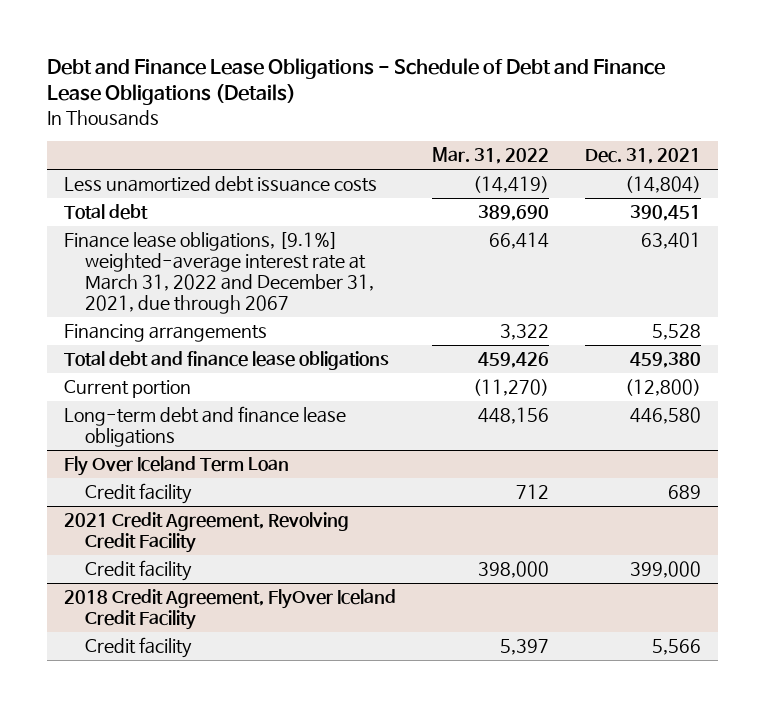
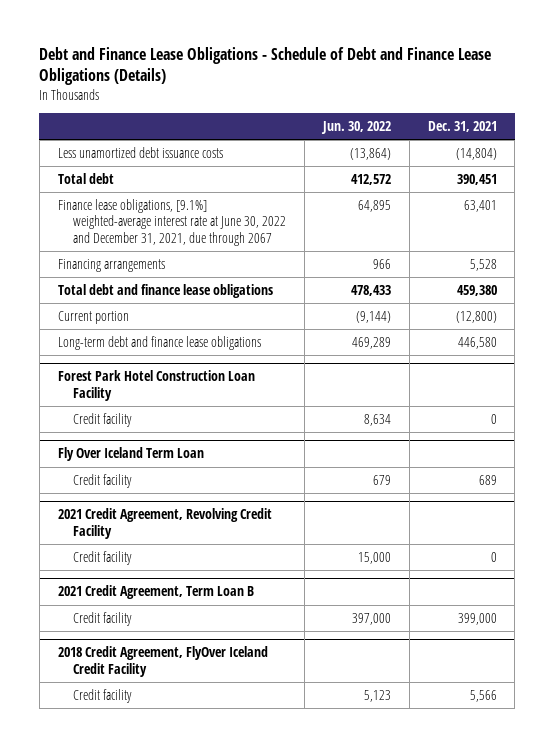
[431,147,549,165] Mar. 31, 2022 -> none
none -> [320,120,391,134] Jun. 30, 2022
[64,232,375,315] Finance lease obligations, [9.1%] weighted-average interest rate at March 31, 2022 and December 31, 2021, due through 2067 -> [57,198,286,246] Finance lease obligations, [9.1%] weighted-average interest rate at June 30, 2022 and December 31, 2021, due through 2067
none -> [57,370,255,401] Forest Park Hotel Construction Loan Facility
none -> [72,412,132,427] Credit facility
none -> [72,550,132,565] Credit facility
none -> [57,585,254,600] 2021 Credit Agreement, Term Loan B

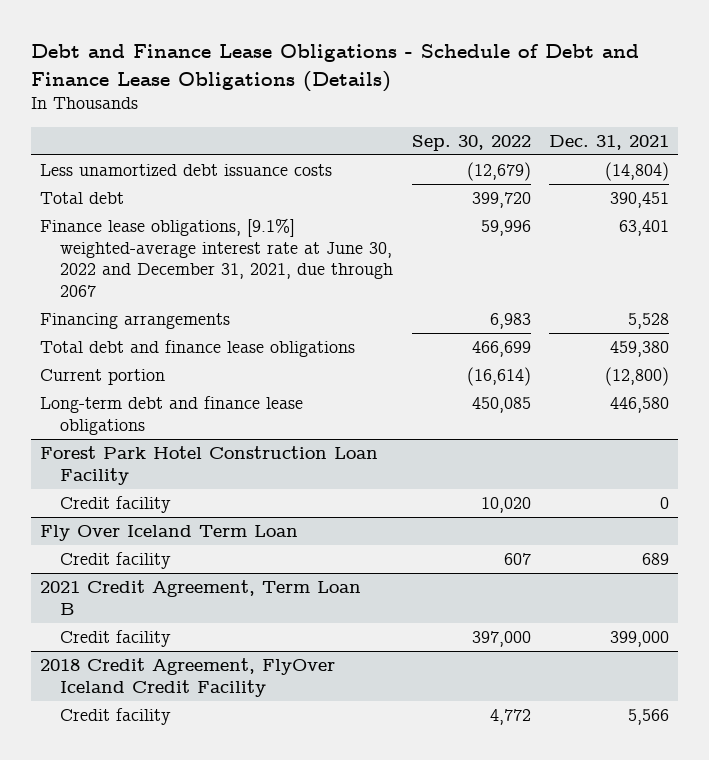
[320,120,391,134] Jun. 30, 2022 -> none
none -> [411,134,531,151] Sep. 30, 2022
[57,508,272,539] 2021 Credit Agreement, Revolving Credit Facility -> none
[72,550,132,565] Credit facility -> none

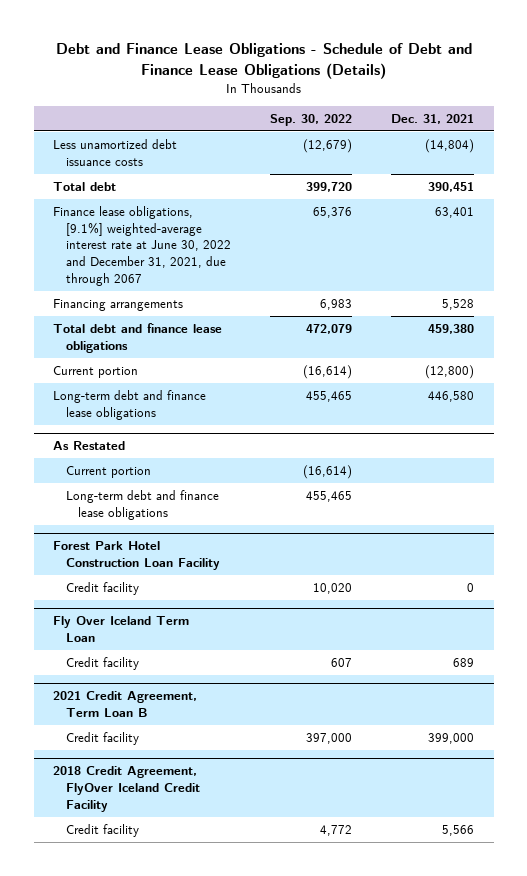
[480,220,531,237] 59,996 -> [312,207,352,219] 65,376
[471,341,531,358] 466,699 -> [305,324,352,335] 472,079
[471,397,531,414] 450,085 -> [305,391,352,403] 455,465
none -> [53,441,126,451] As Restated
none -> [65,466,151,479] Current portion
none -> [65,490,219,520] Long-term debt and finance lease obligations

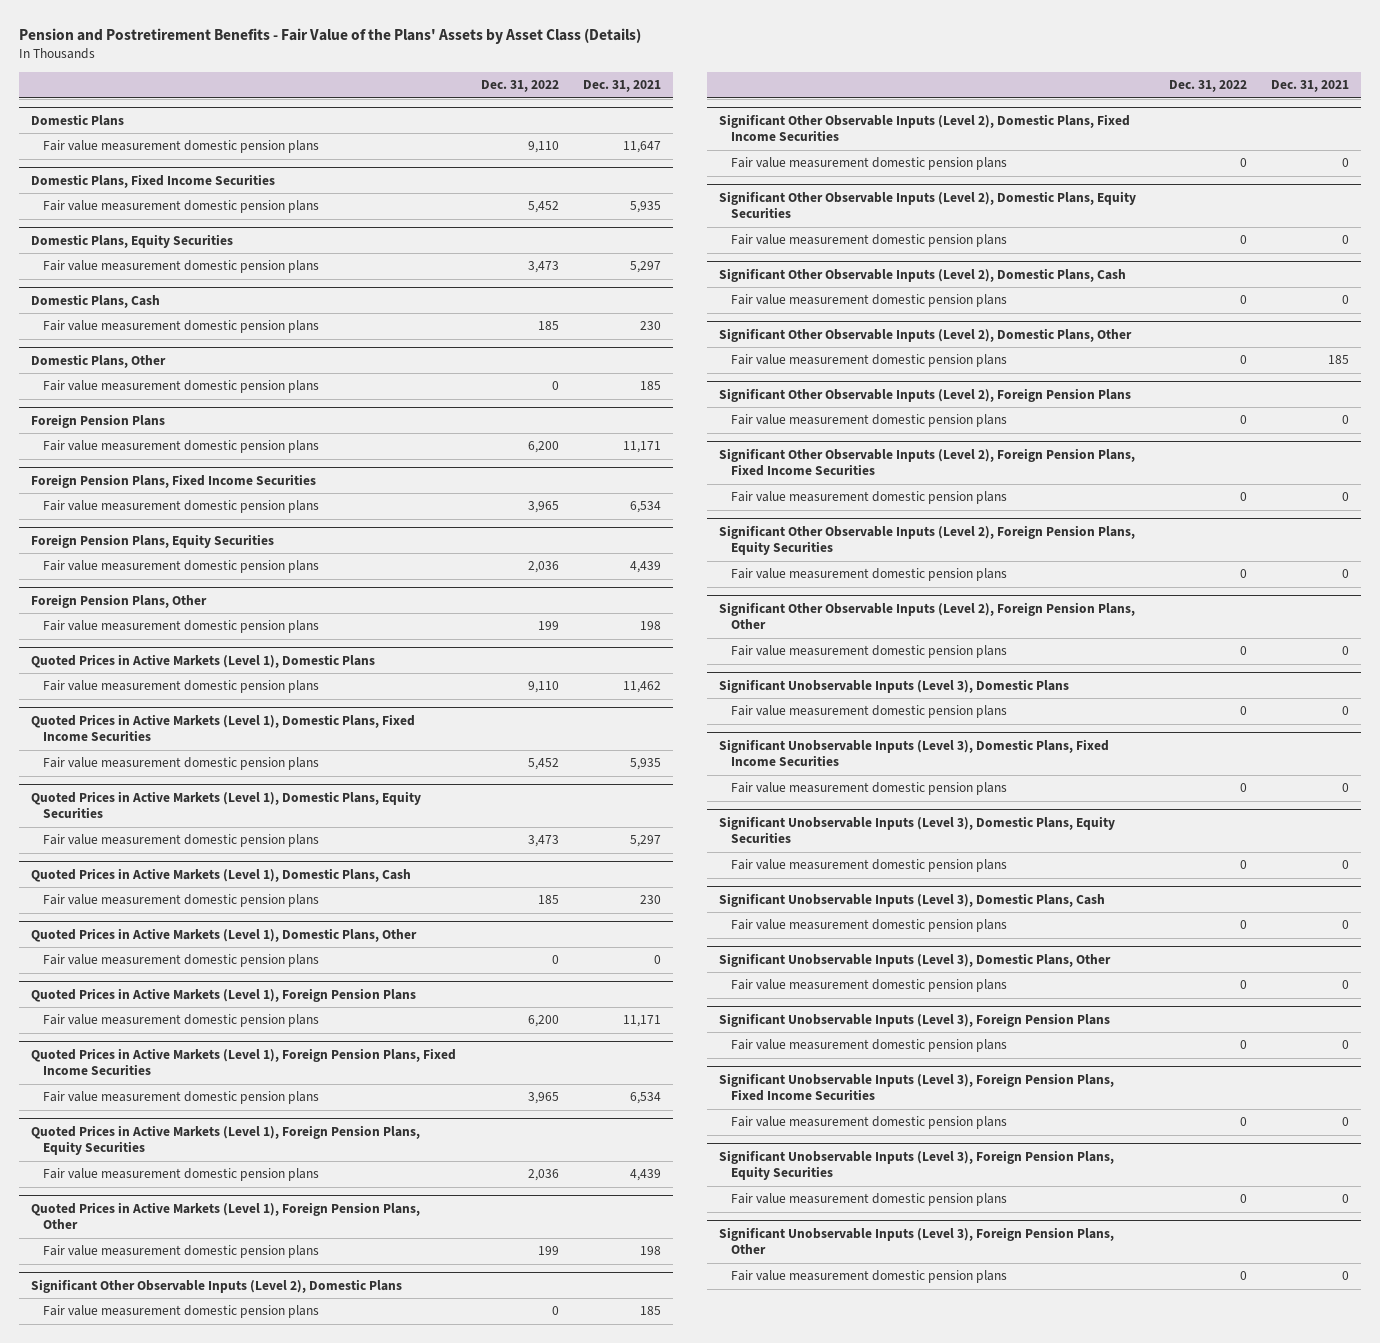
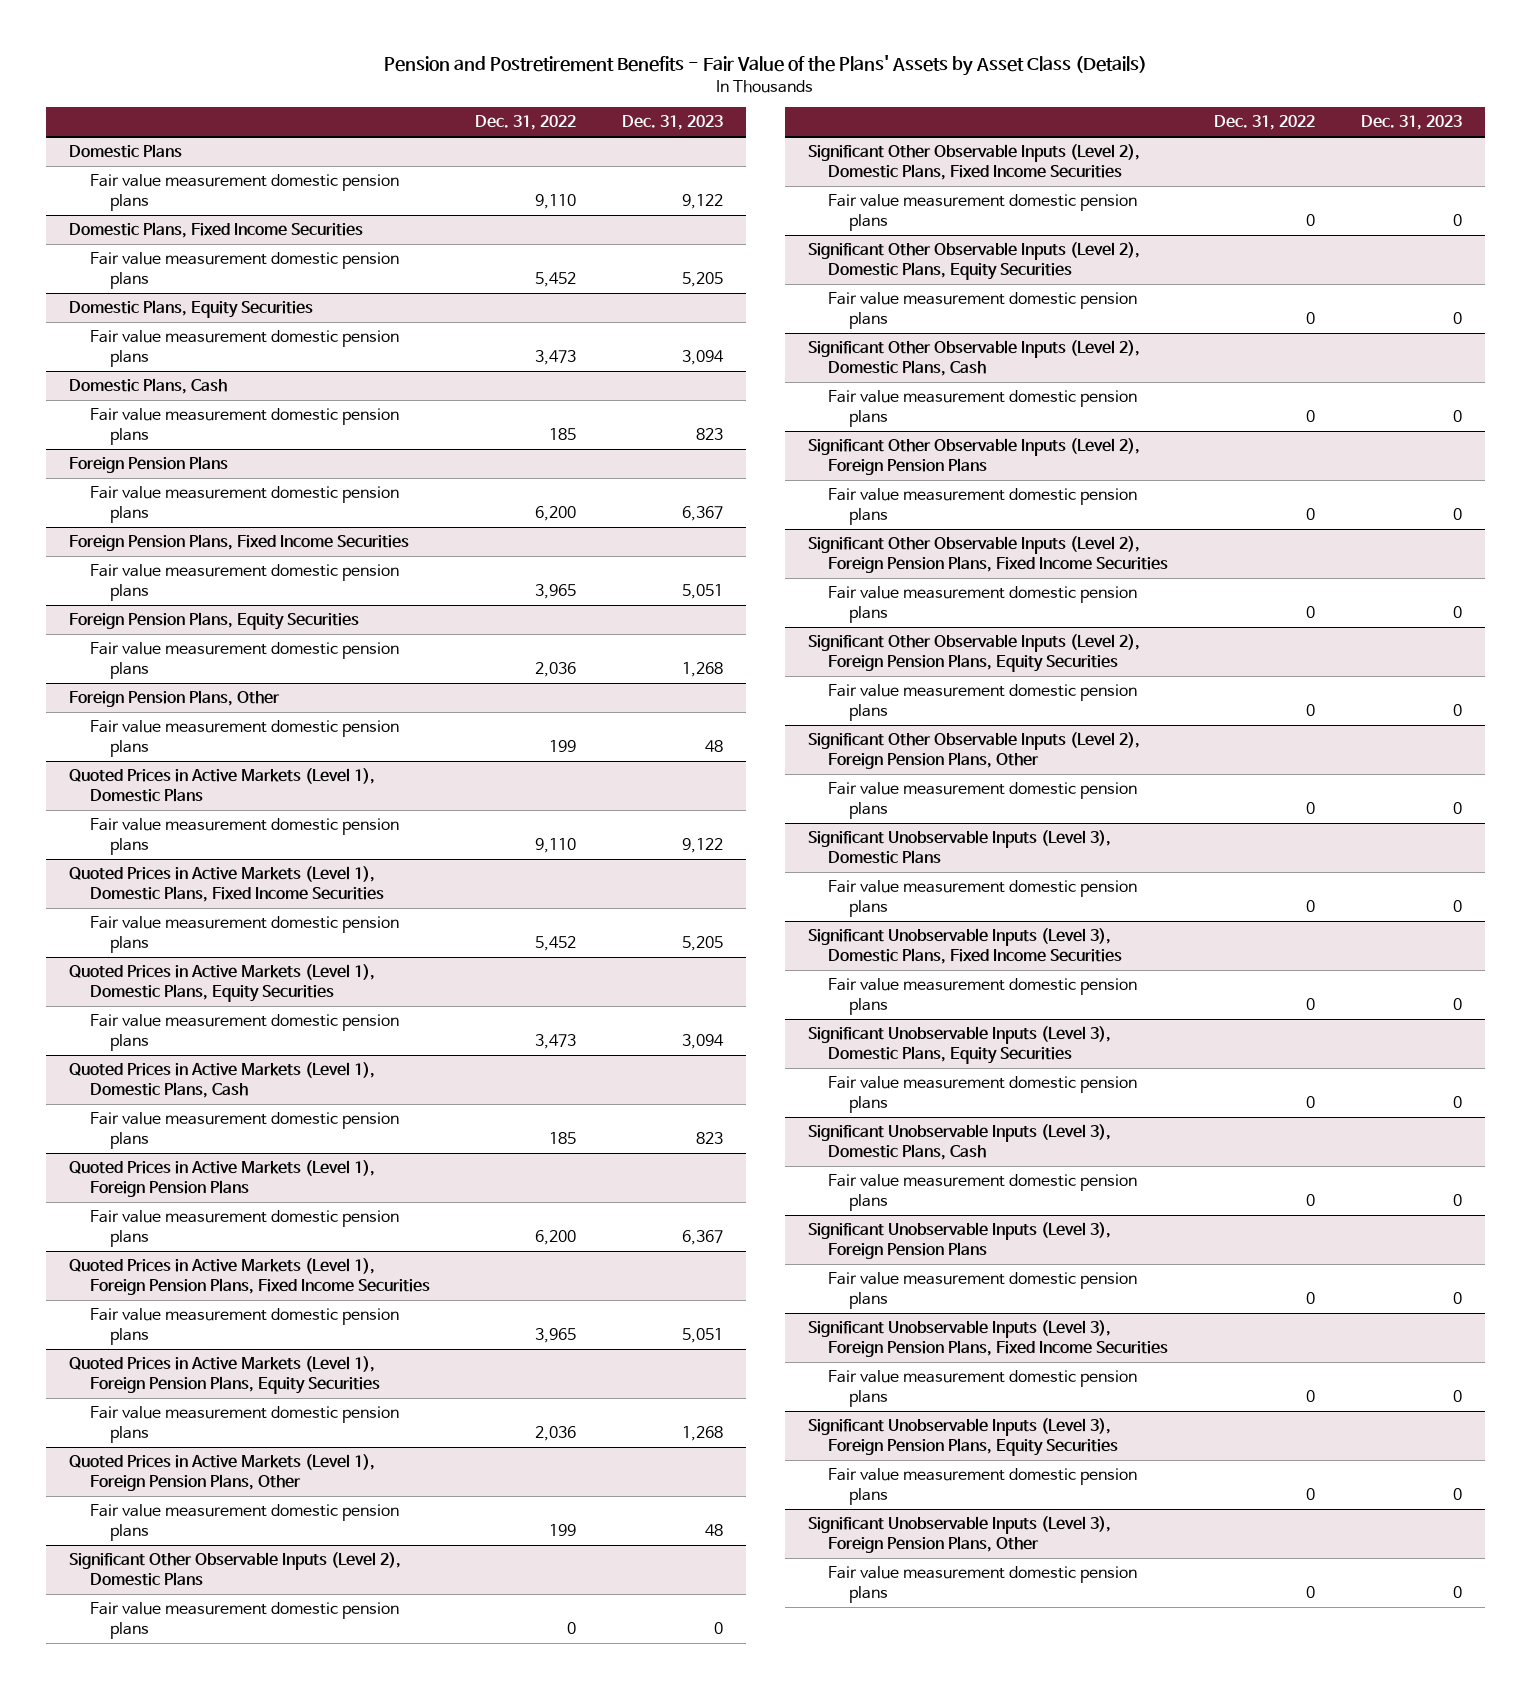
[582,80,661,93] Dec. 31, 2021 -> none
none -> [622,115,724,131] Dec. 31, 2023
[31,353,167,368] Domestic Plans, Other -> none
[43,380,320,394] Fair value measurement domestic pension plans -> none
[31,927,418,942] Quoted Prices in Active Markets (Level 1), Domestic Plans, Other -> none
[43,954,320,968] Fair value measurement domestic pension plans -> none
[719,327,1133,342] Significant Other Observable Inputs (Level 2), Domestic Plans, Other -> none
[731,354,1008,368] Fair value measurement domestic pension plans -> none
[719,952,1112,967] Significant Unobservable Inputs (Level 3), Domestic Plans, Other -> none
[731,979,1008,993] Fair value measurement domestic pension plans -> none

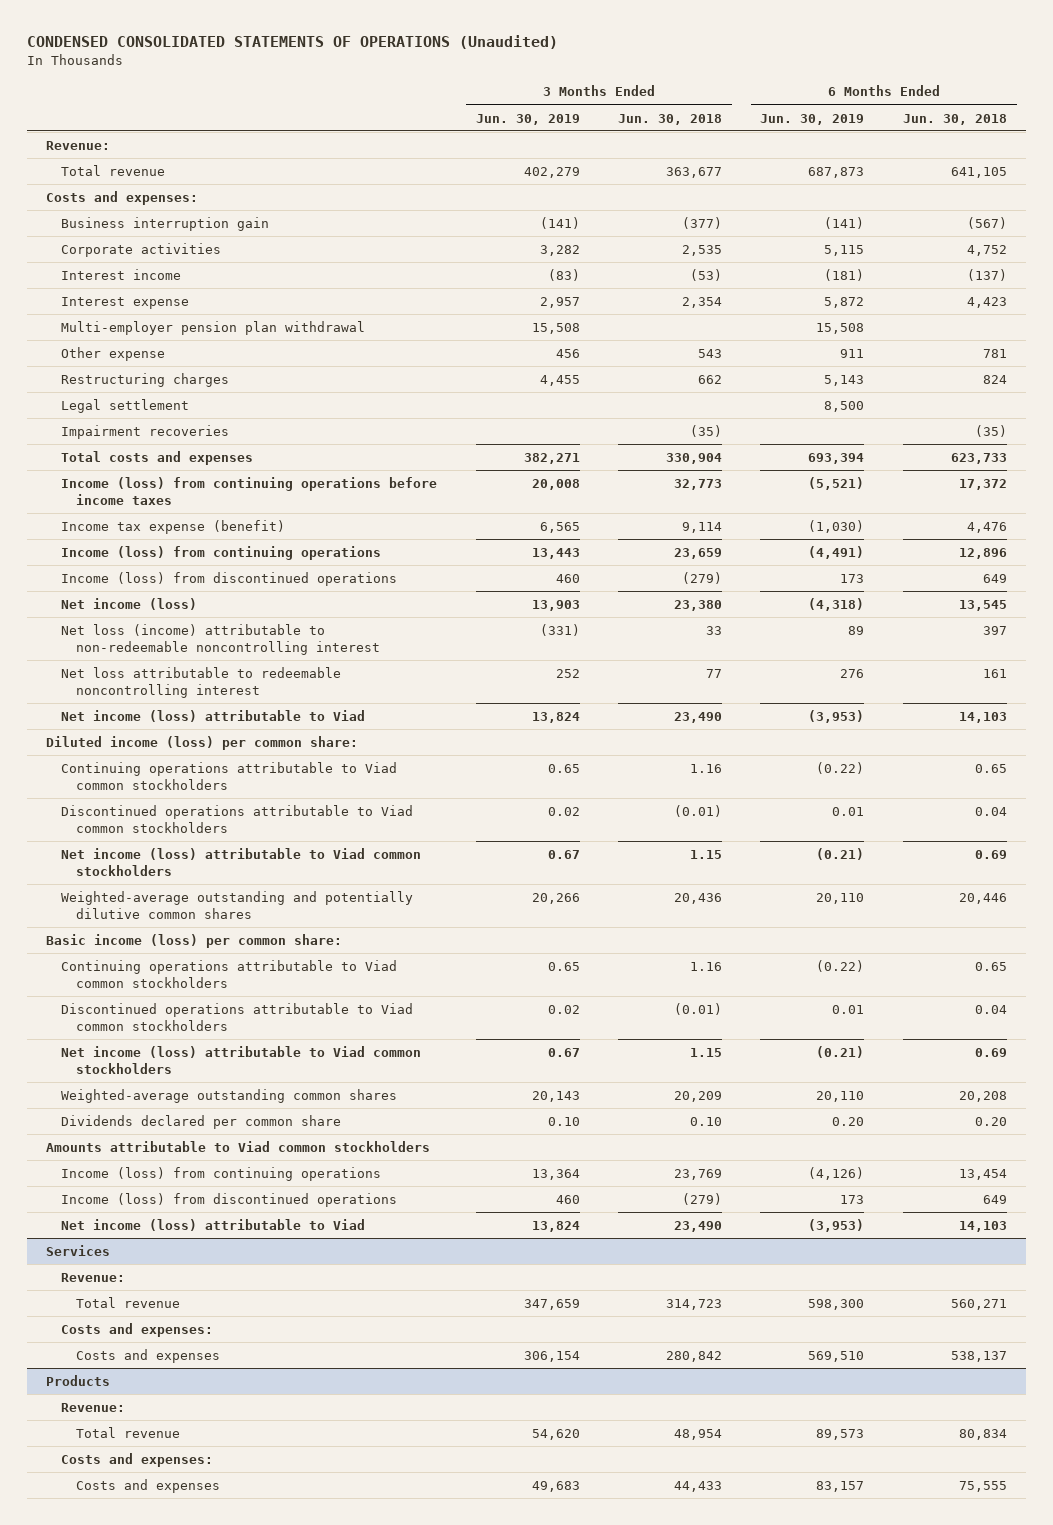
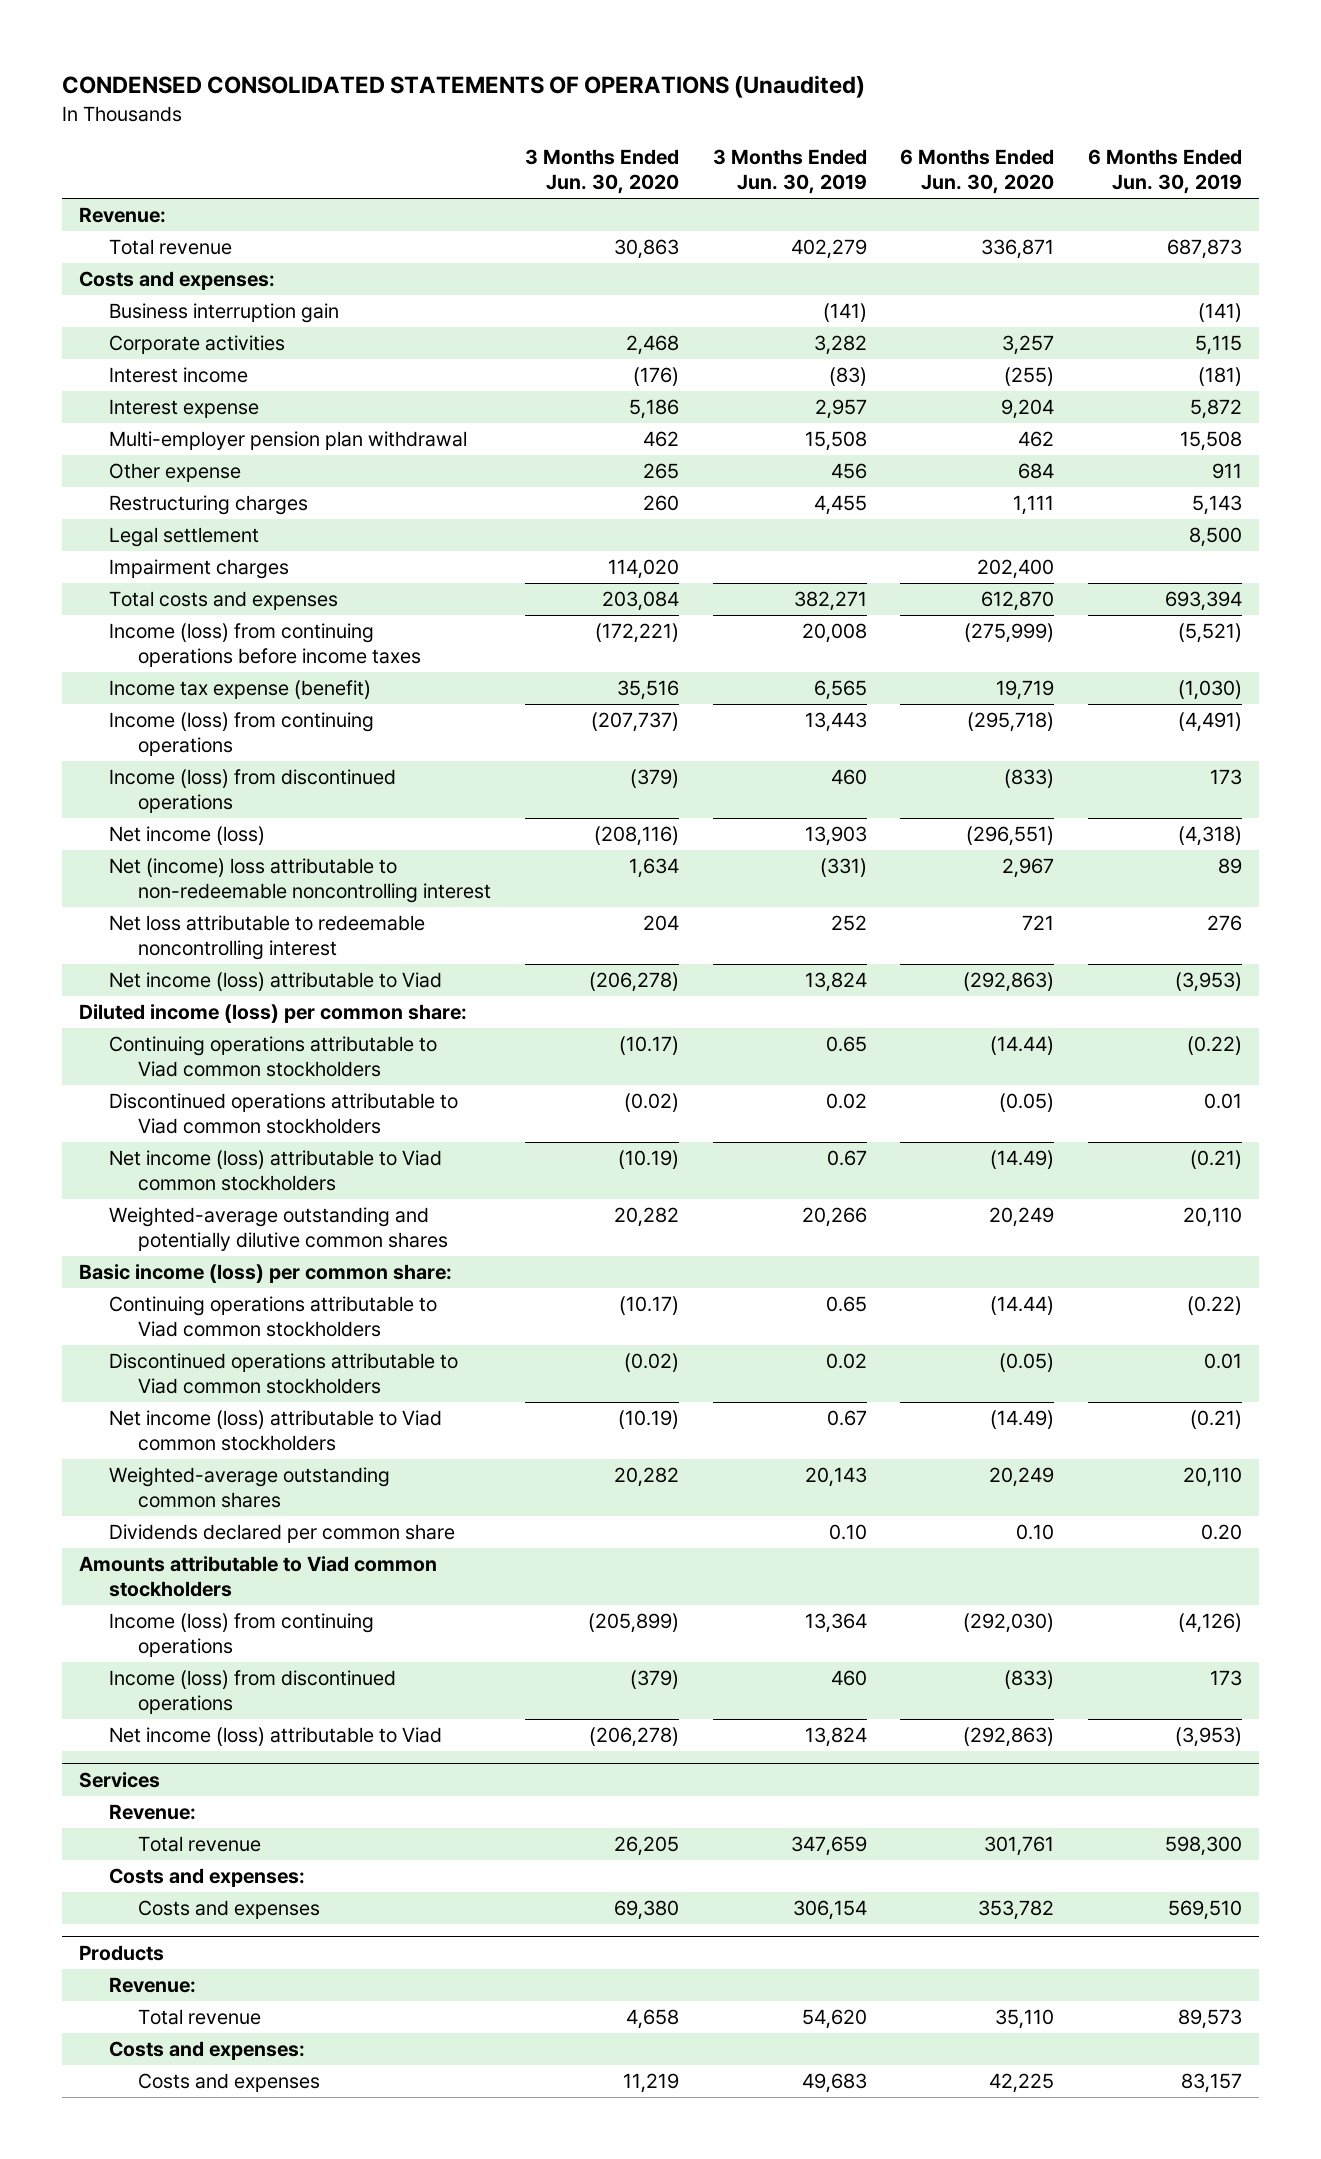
[618,113,723,125] Jun. 30, 2018 -> none
[902,113,1007,125] Jun. 30, 2018 -> none
none -> [524,149,679,195] 3 Months Ended Jun. 30, 2020
none -> [900,149,1055,195] 6 Months Ended Jun. 30, 2020
[61,424,230,439] Impairment recoveries -> none
none -> [108,559,289,580] Impairment charges
[61,623,381,655] Net loss (income) attributable to non-redeemable noncontrolling interest -> [108,858,492,904] Net (income) loss attributable to non-redeemable noncontrolling interest

